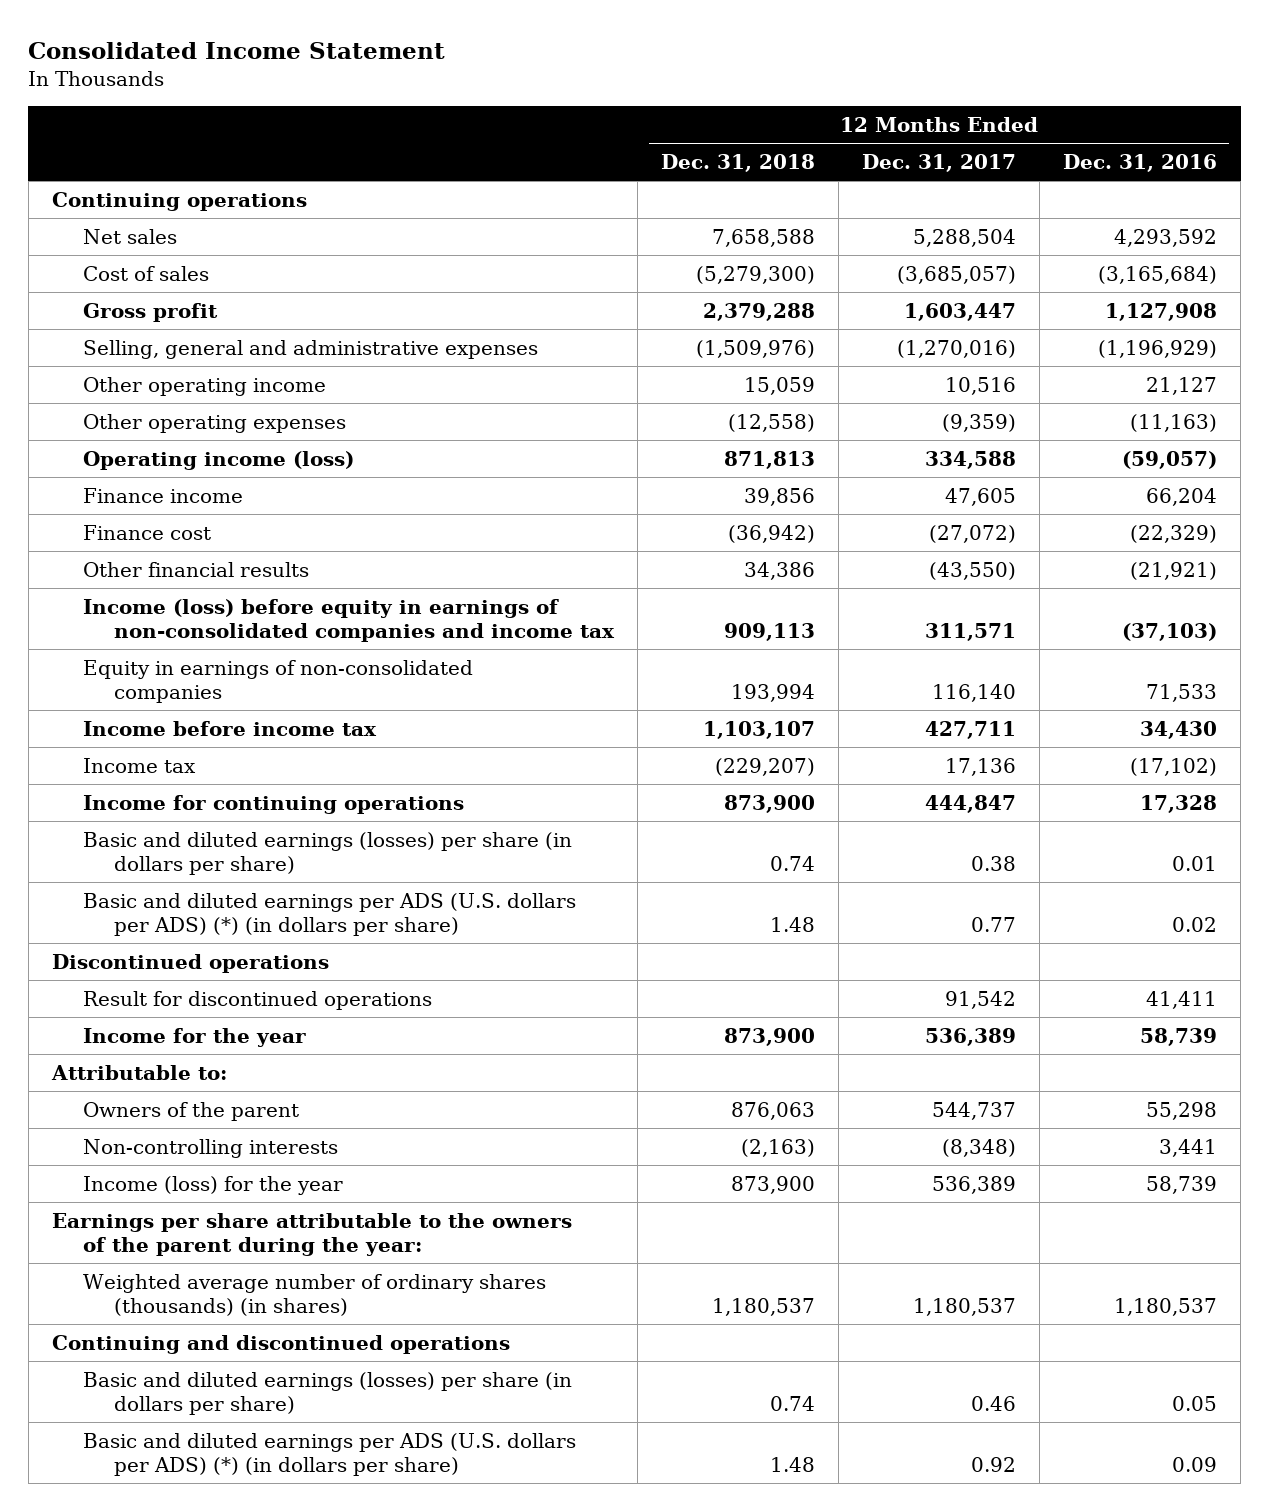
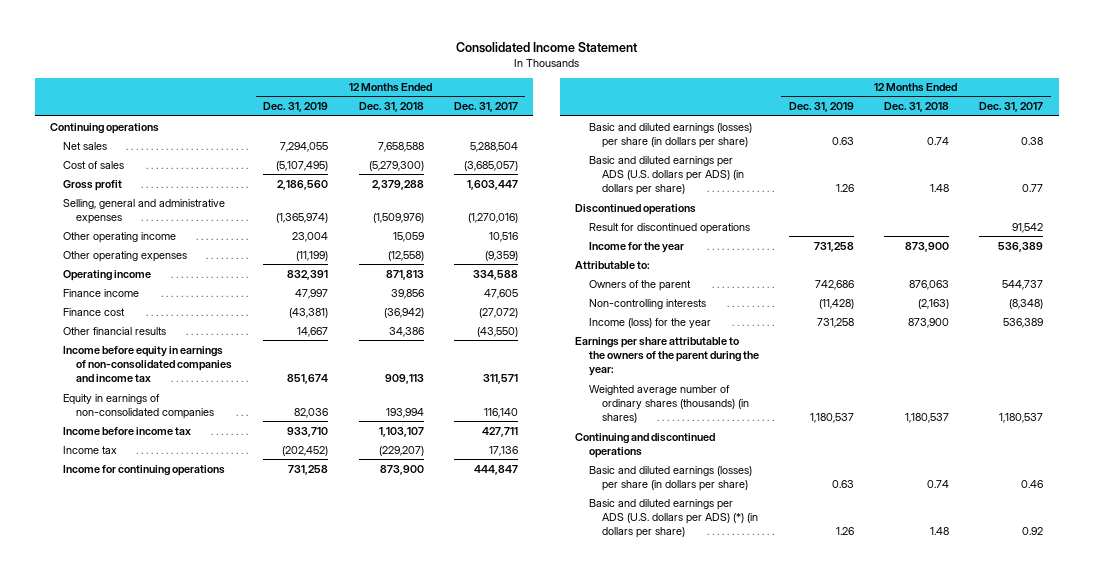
[1063,154,1218,173] Dec. 31, 2016 -> none
none -> [263,102,329,113] Dec. 31, 2019
[82,450,354,470] Operating income (loss) -> [63,269,152,281] Operating income
[82,598,615,642] Income (loss) before equity in earnings of non-consolidated companies and income tax -> [63,345,233,382] Income before equity in earnings of non-consolidated companies and income tax
[82,892,576,936] Basic and diluted earnings per ADS (U.S. dollars per ADS) (*) (in dollars per share) -> [588,155,744,195] Basic and diluted earnings per ADS (U.S. dollars per ADS) (in dollars per share)

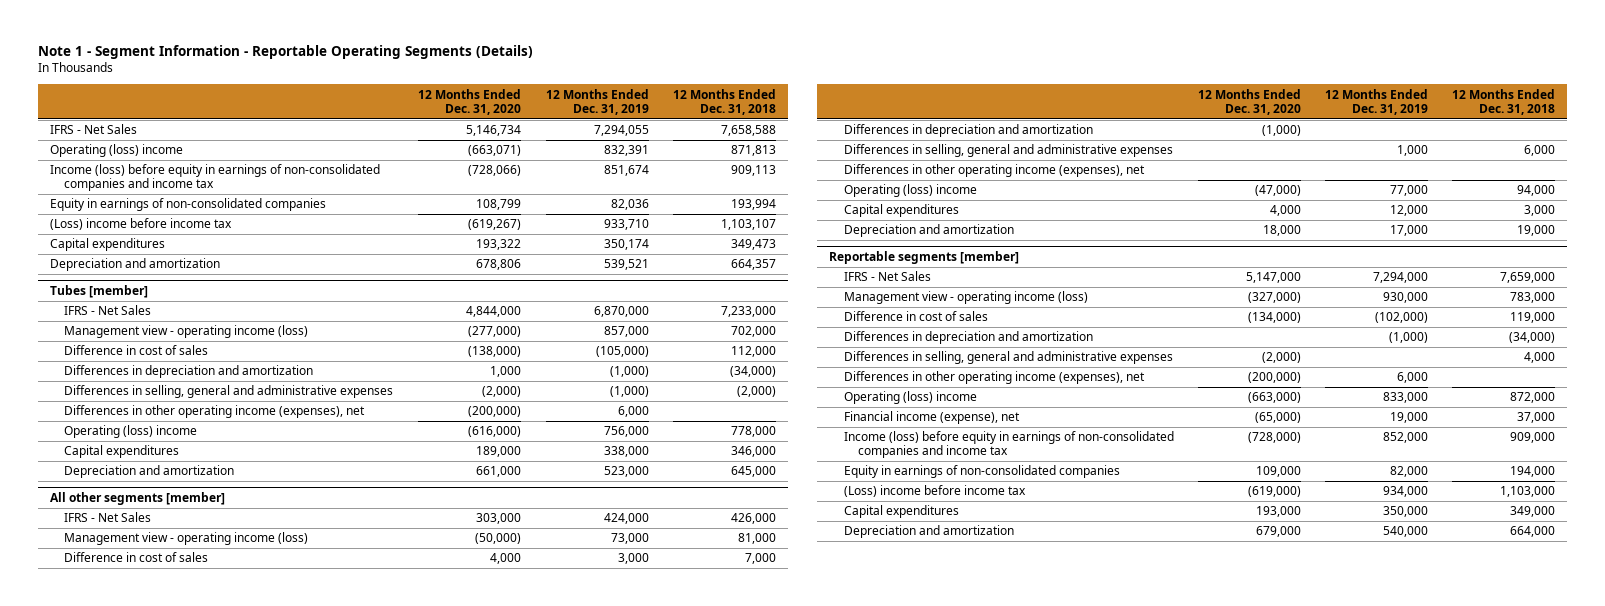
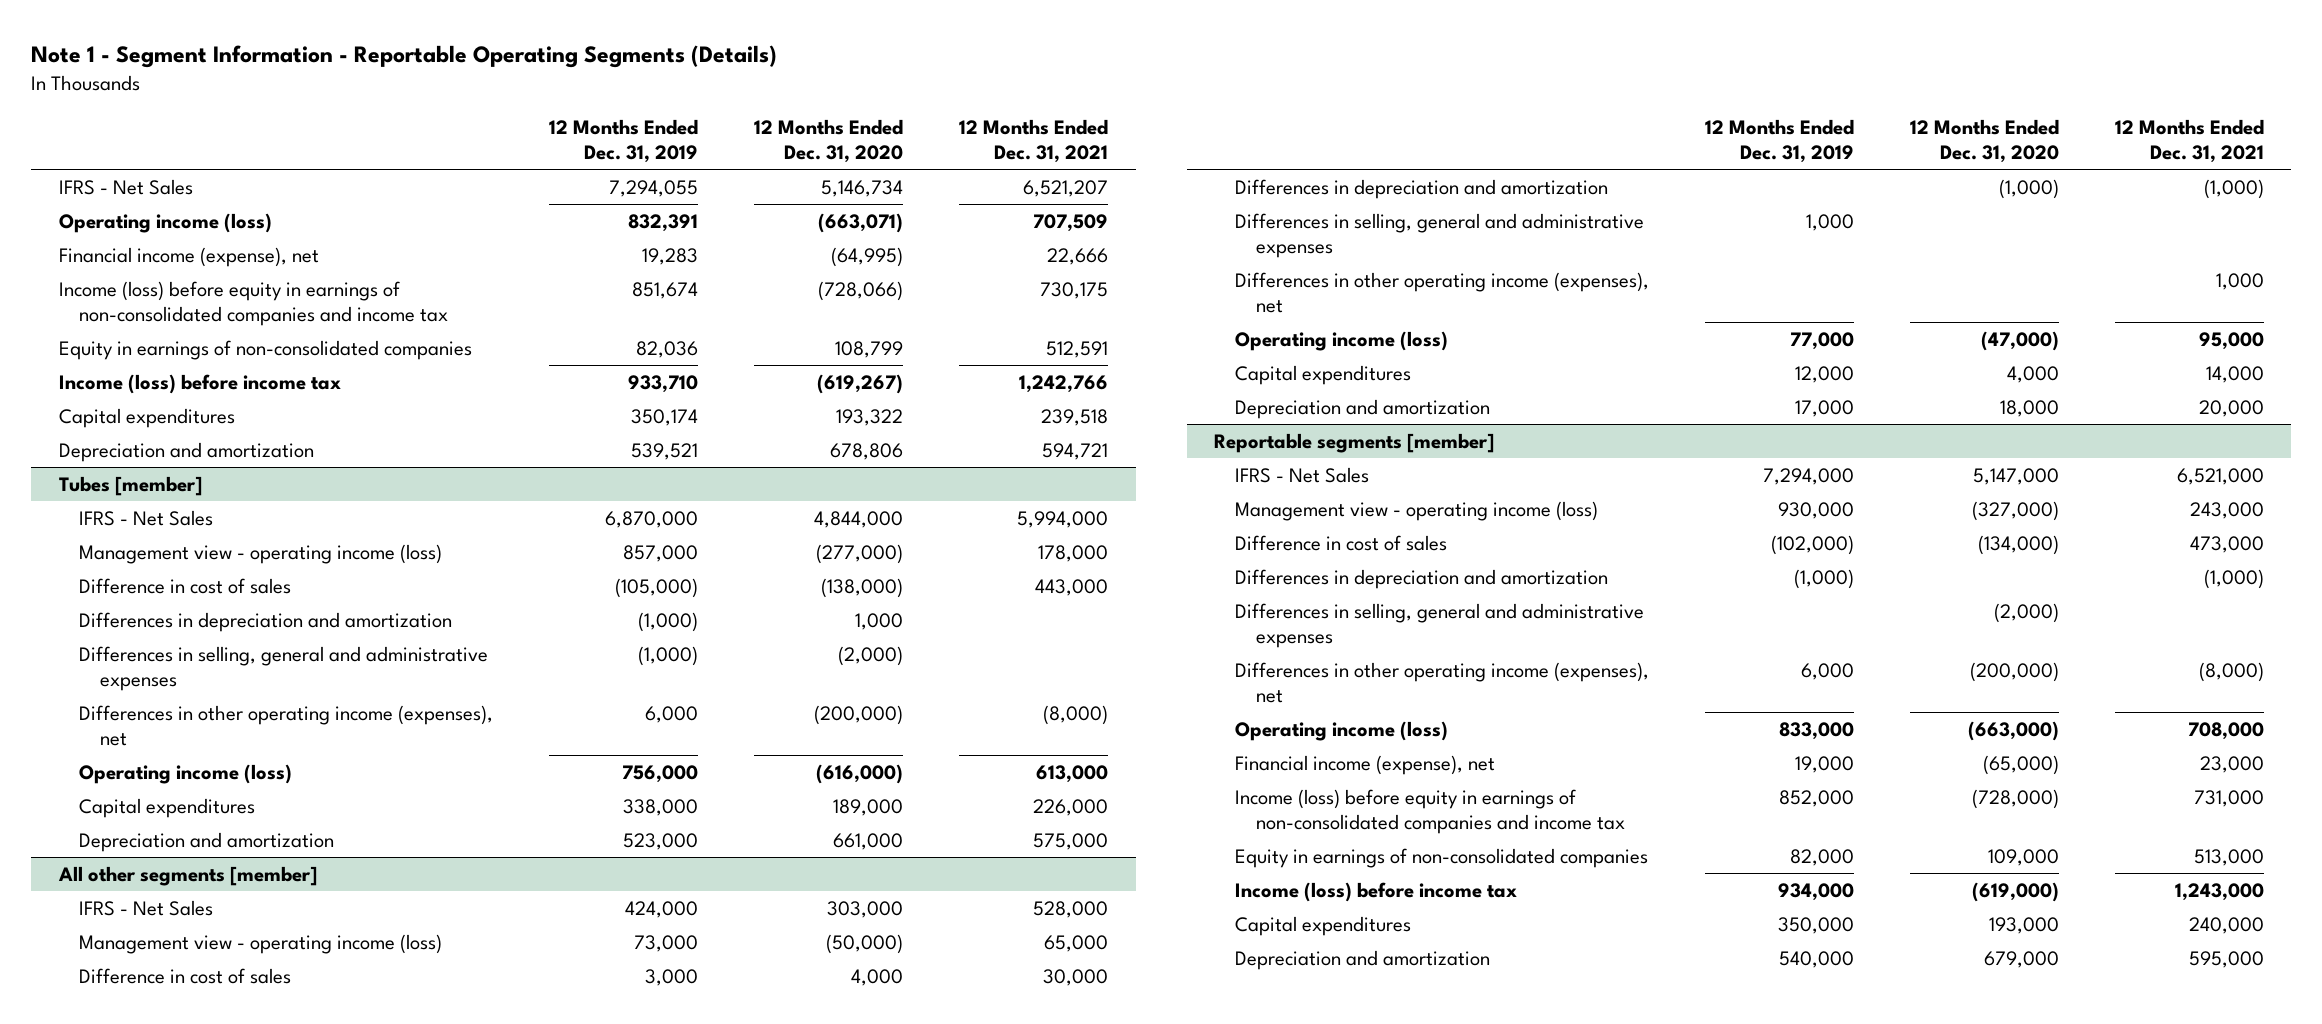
[672,88,776,115] 12 Months Ended Dec. 31, 2018 -> none
none -> [958,119,1108,163] 12 Months Ended Dec. 31, 2021
[50,144,184,158] Operating (loss) income -> [58,212,272,233] Operating income (loss)
none -> [58,246,319,267] Financial income (expense), net
[50,218,233,231] (Loss) income before income tax -> [58,373,341,394] Income (loss) before income tax
[64,425,198,439] Operating (loss) income -> [79,763,293,784] Operating income (loss)
[843,184,977,198] Operating (loss) income -> [1235,330,1449,351] Operating income (loss)
[843,391,977,405] Operating (loss) income -> [1235,720,1449,741] Operating income (loss)
[843,485,1026,498] (Loss) income before income tax -> [1235,881,1518,902] Income (loss) before income tax

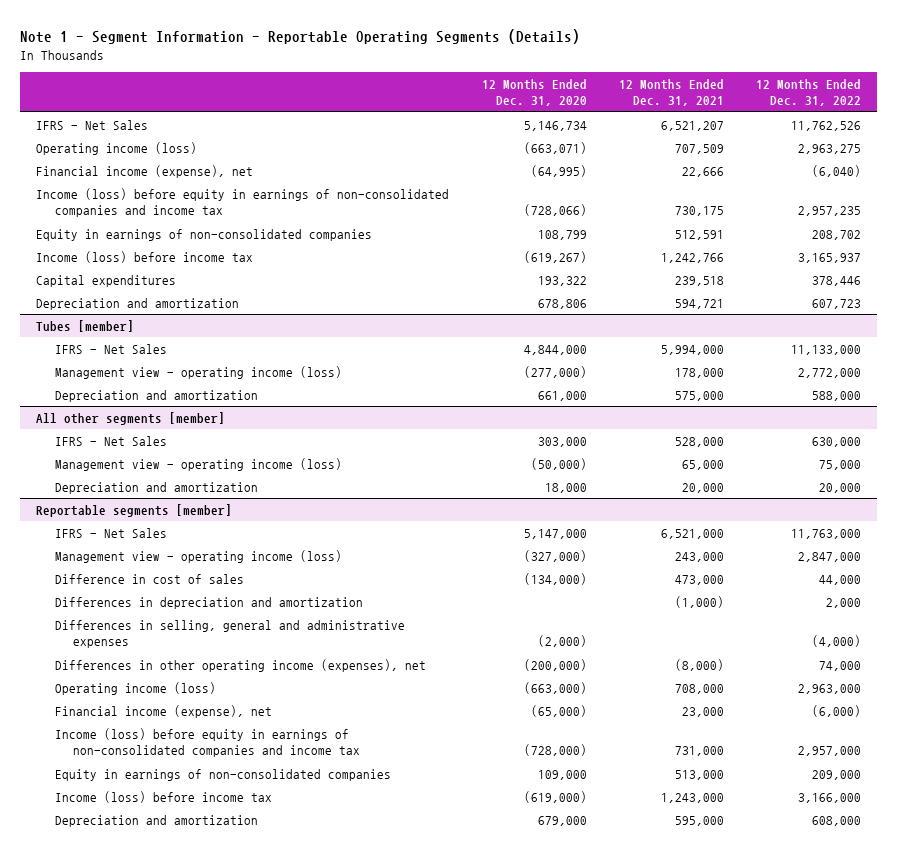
[549,119,699,163] 12 Months Ended Dec. 31, 2019 -> none
none -> [756,78,862,107] 12 Months Ended Dec. 31, 2022
[79,577,292,594] Difference in cost of sales -> none
[79,611,453,632] Differences in depreciation and amortization -> none
[79,645,489,691] Differences in selling, general and administrative expenses -> none
[79,704,494,746] Differences in other operating income (expenses), net -> none
[79,763,293,784] Operating income (loss) -> none
[79,797,256,818] Capital expenditures -> none
[79,967,292,984] Difference in cost of sales -> none
[1235,178,1609,199] Differences in depreciation and amortization -> none
[1235,212,1645,258] Differences in selling, general and administrative expenses -> none
[1235,271,1650,313] Differences in other operating income (expenses), net -> none
[1235,330,1449,351] Operating income (loss) -> none
[1235,364,1412,385] Capital expenditures -> none
[1235,915,1412,936] Capital expenditures -> none

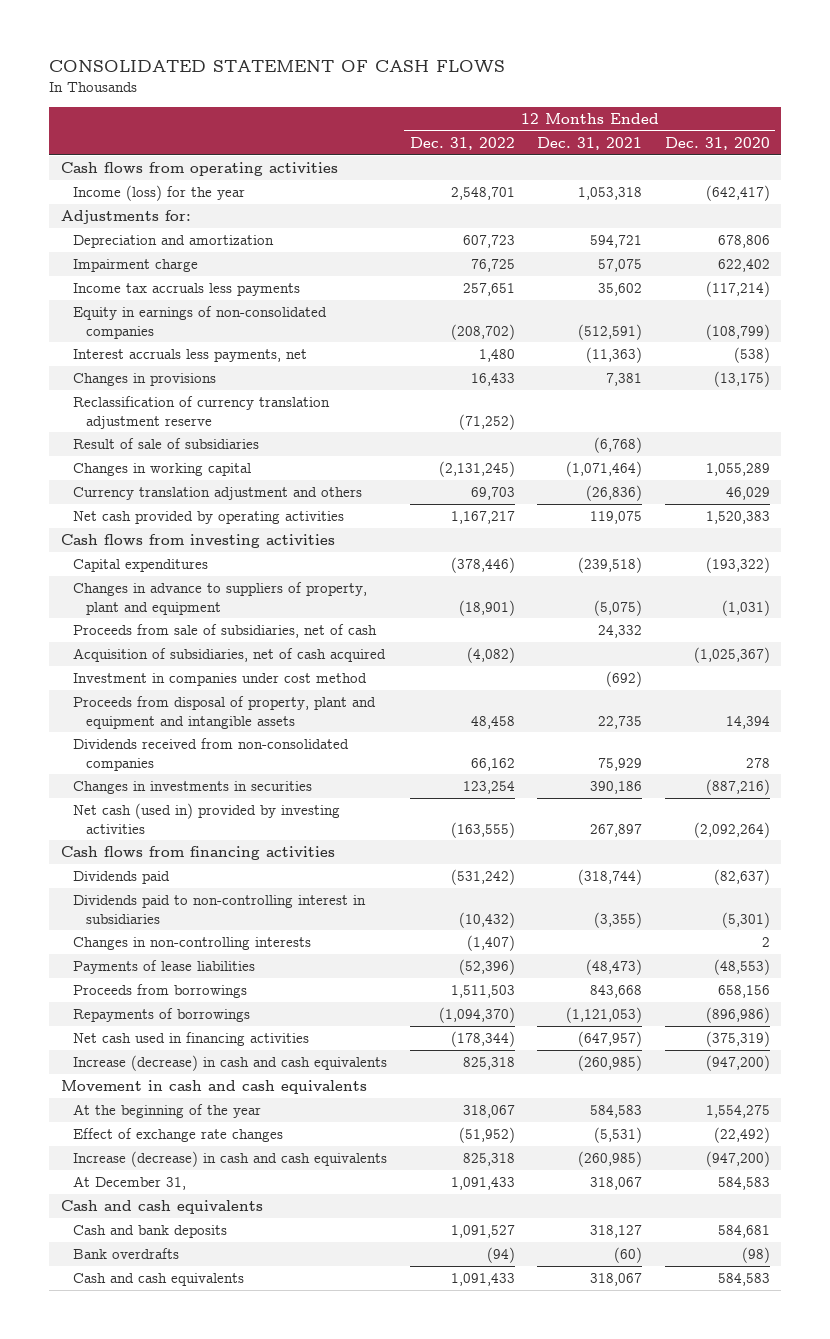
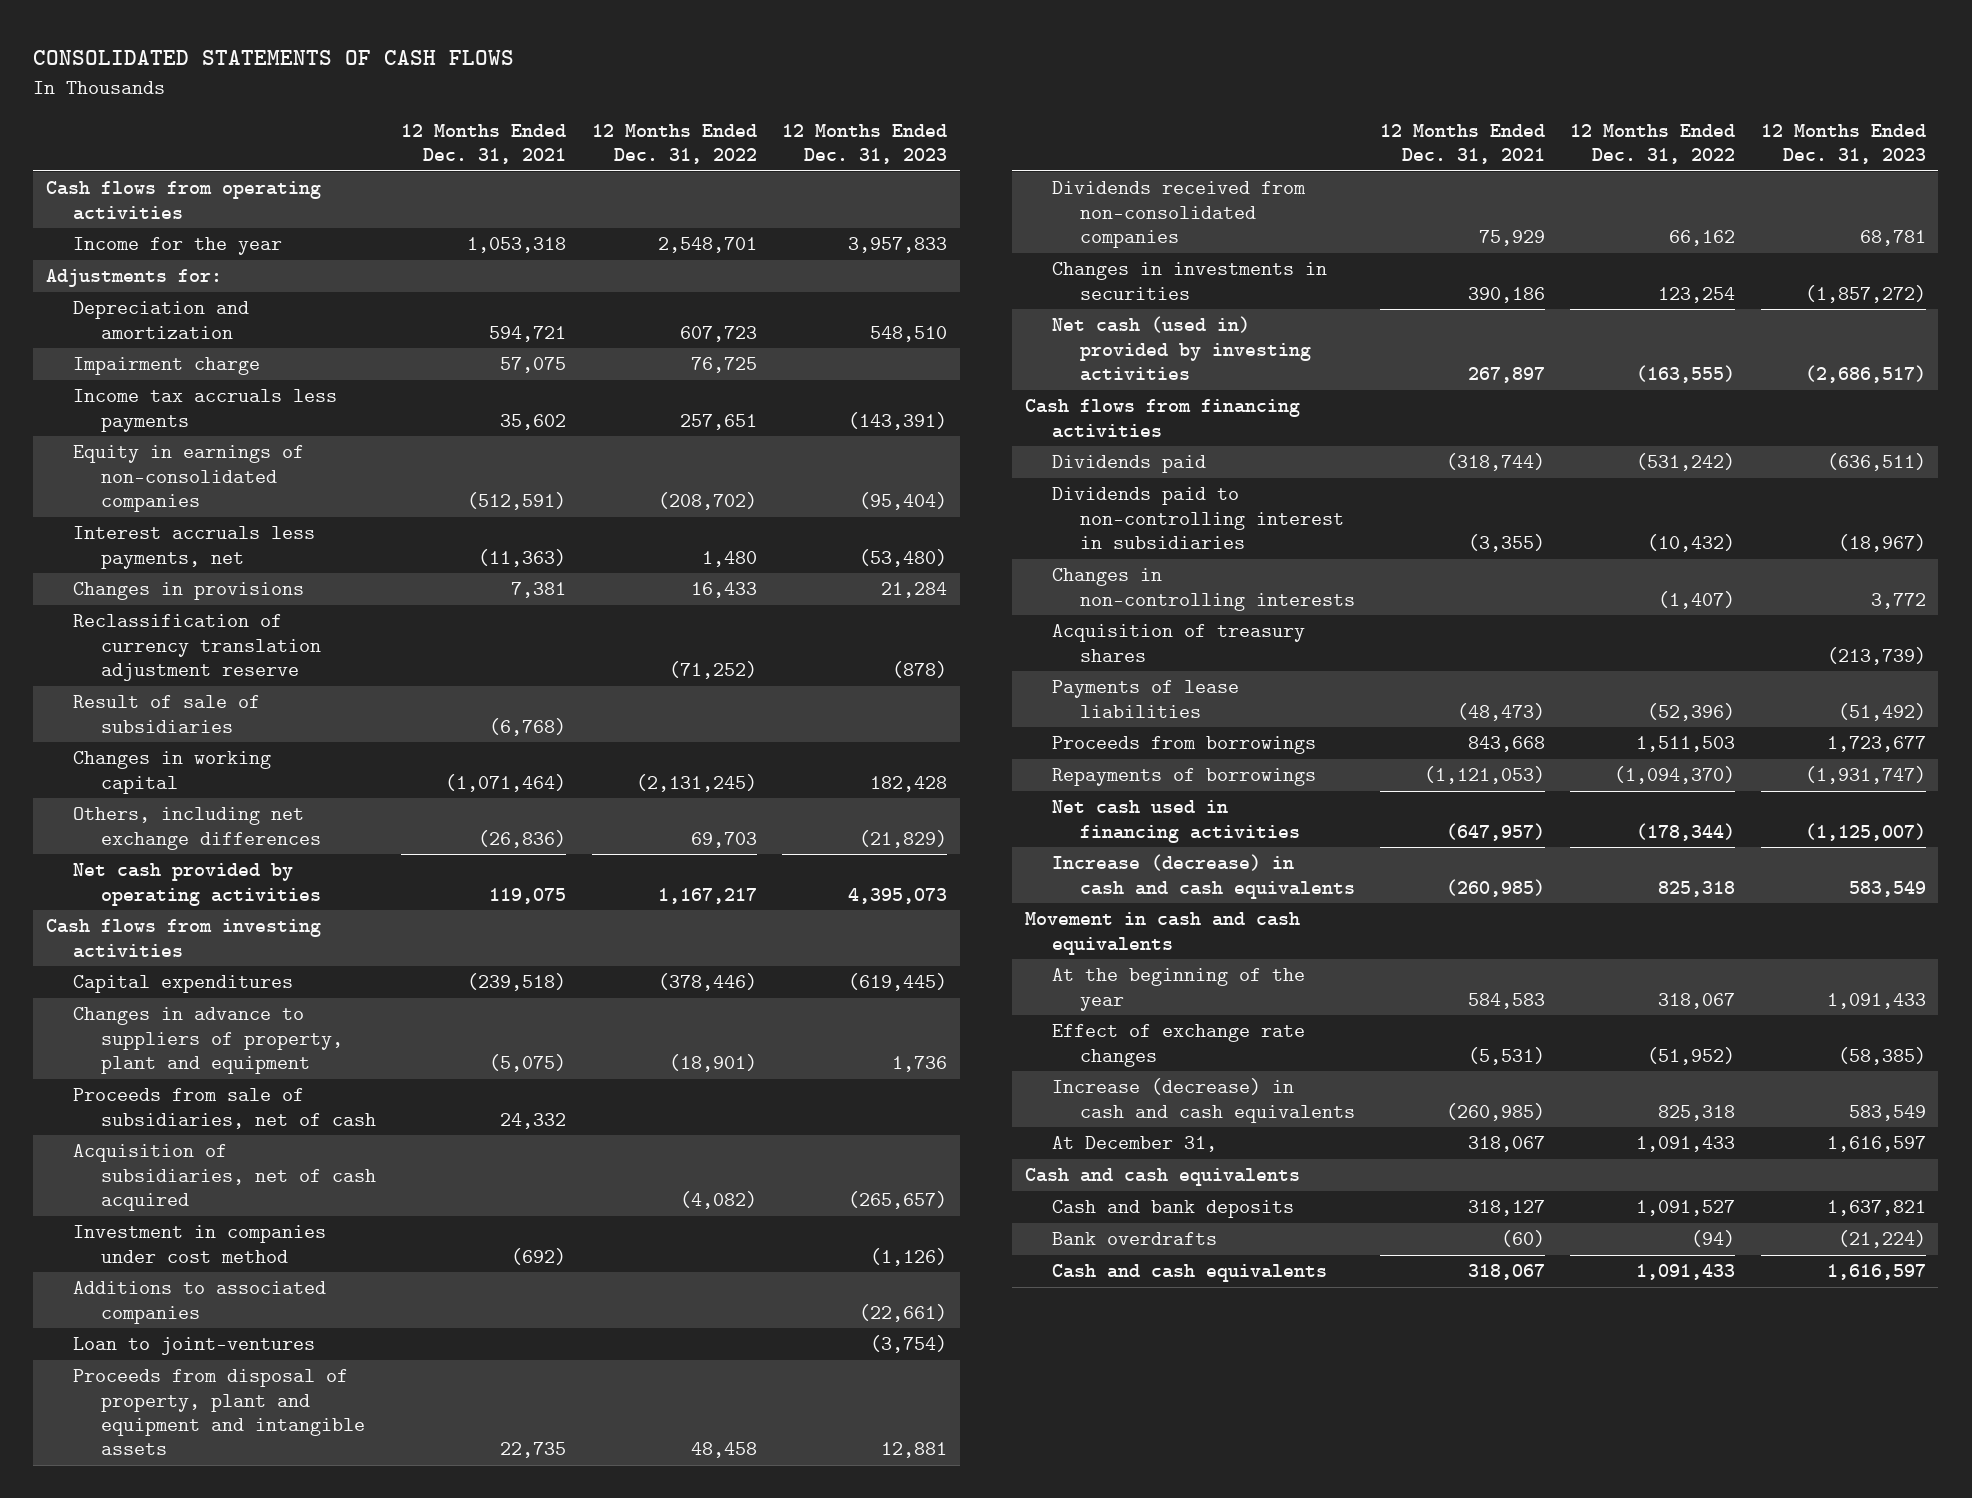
[49,60,506,73] CONSOLIDATED STATEMENT OF CASH FLOWS -> [33,50,515,66] CONSOLIDATED STATEMENTS OF CASH FLOWS
[664,136,770,150] Dec. 31, 2020 -> none
none -> [782,123,948,165] 12 Months Ended Dec. 31, 2023
[73,185,246,202] Income (loss) for the year -> [73,237,283,256] Income for the year
[73,487,363,501] Currency translation adjustment and others -> [73,807,322,850] Others, including net exchange differences
none -> [73,1281,327,1324] Additions to associated companies
none -> [73,1337,316,1356] Loan to joint-ventures
none -> [1052,624,1306,662] Acquisition of treasury shares

